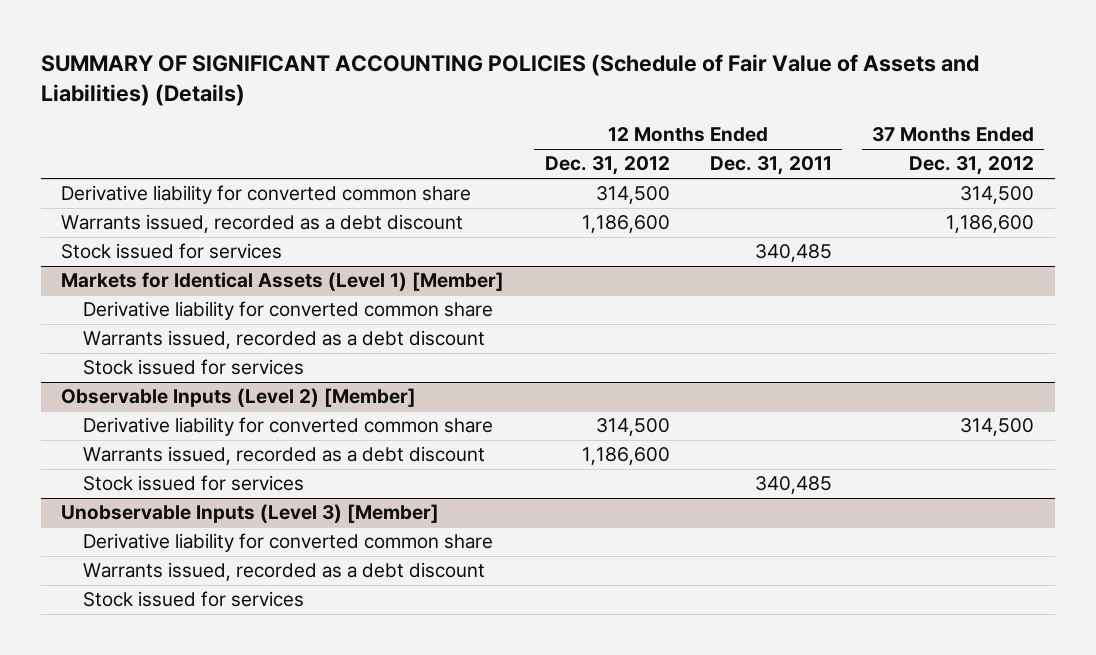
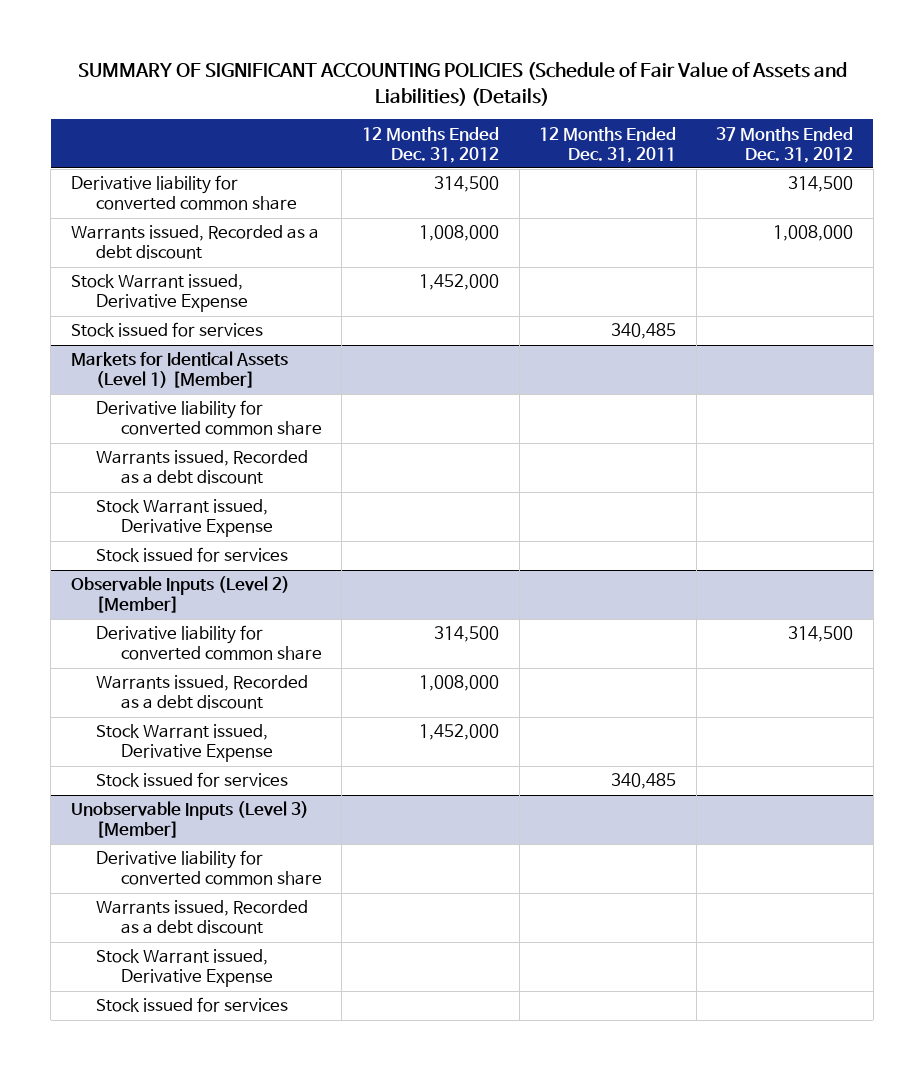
[61,214,464,234] Warrants issued, recorded as a debt discount -> [70,225,319,260] Warrants issued, Recorded as a debt discount
[581,215,670,234] 1,186,600 -> [419,225,500,242] 1,008,000
[946,215,1035,234] 1,186,600 -> [773,225,854,242] 1,008,000
none -> [70,274,248,313] Stock Warrant issued, Derivative Expense
[83,330,486,350] Warrants issued, recorded as a debt discount -> [95,450,308,485] Warrants issued, Recorded as a debt discount
none -> [95,499,273,538] Stock Warrant issued, Derivative Expense
[83,446,486,466] Warrants issued, recorded as a debt discount -> [95,675,308,710] Warrants issued, Recorded as a debt discount
[581,447,670,466] 1,186,600 -> [419,675,500,692] 1,008,000
none -> [95,724,273,763] Stock Warrant issued, Derivative Expense
[83,562,486,582] Warrants issued, recorded as a debt discount -> [95,900,308,935] Warrants issued, Recorded as a debt discount
none -> [95,949,273,988] Stock Warrant issued, Derivative Expense

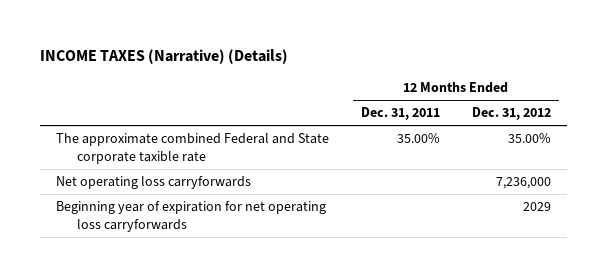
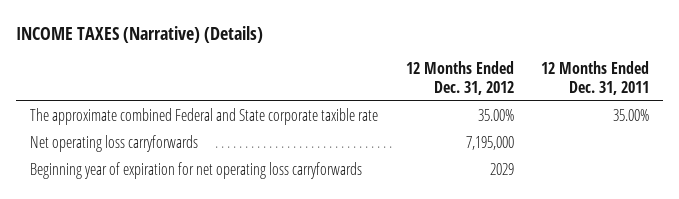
[495,177,551,190] 7,236,000 -> [465,135,514,150] 7,195,000

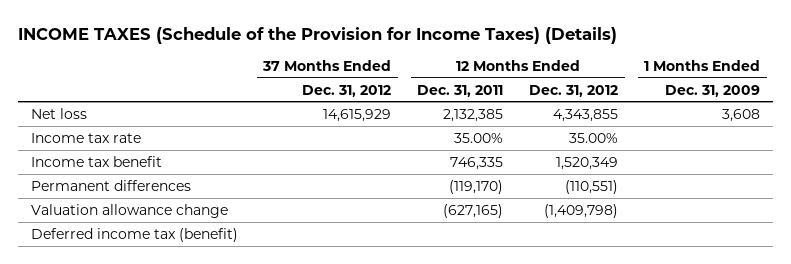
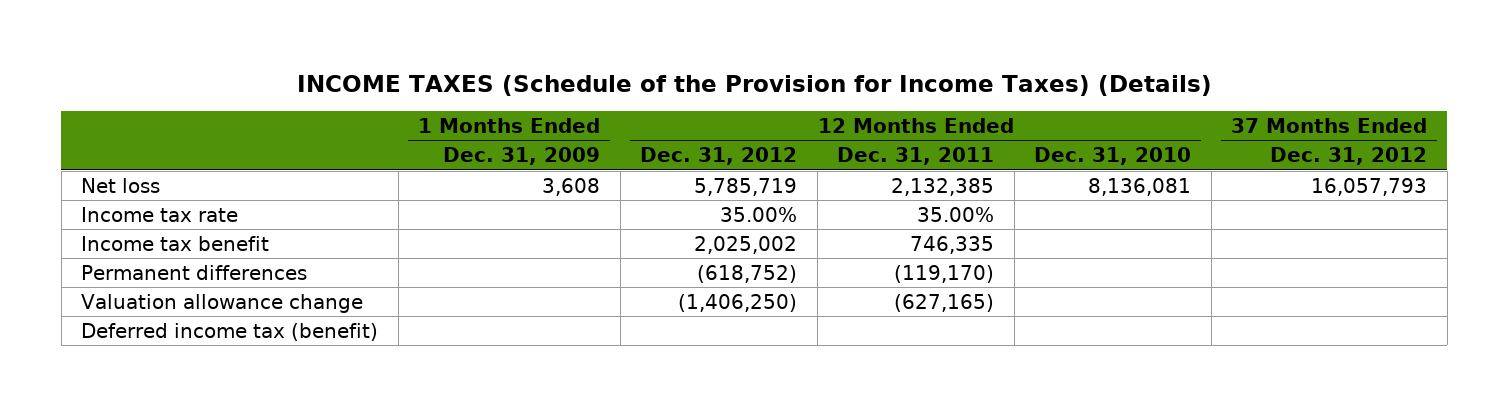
none -> [1034,147,1192,166] Dec. 31, 2010
[323,108,392,122] 14,615,929 -> [1311,177,1428,196] 16,057,793
[553,108,619,122] 4,343,855 -> [694,177,798,196] 5,785,719
[556,156,619,170] 1,520,349 -> [694,235,798,254] 2,025,002
[565,179,619,194] (110,551) -> [697,264,798,283] (618,752)
[544,203,619,218] (1,409,798) -> [678,293,798,312] (1,406,250)

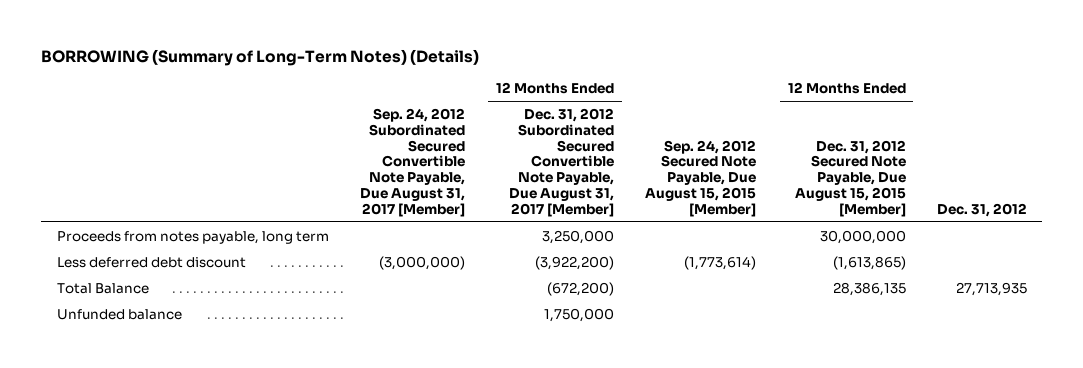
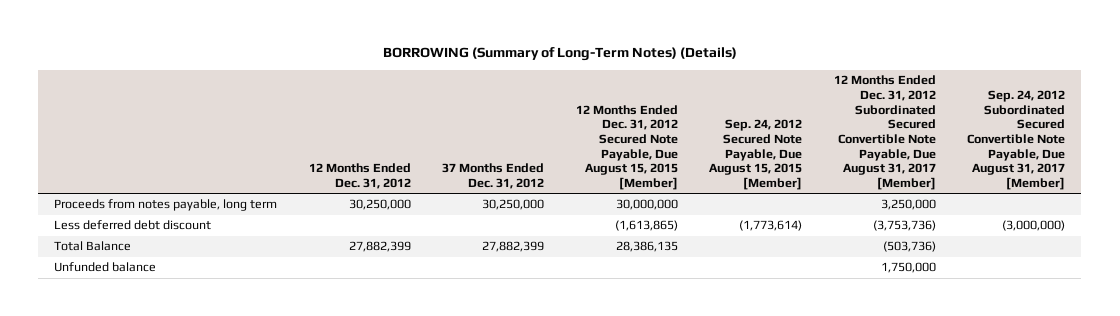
[936,202,1027,217] Dec. 31, 2012 -> none
none -> [308,163,411,189] 12 Months Ended Dec. 31, 2012
none -> [442,163,545,189] 37 Months Ended Dec. 31, 2012
[535,255,615,270] (3,922,200) -> [872,220,936,232] (3,753,736)
[547,281,615,296] (672,200) -> [882,241,936,253] (503,736)

